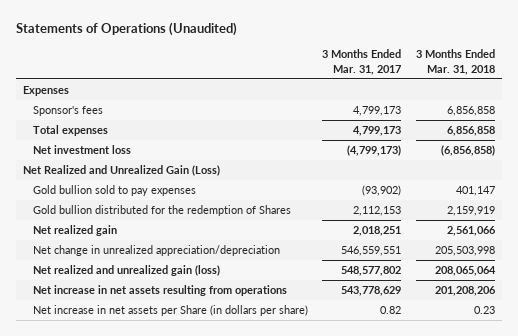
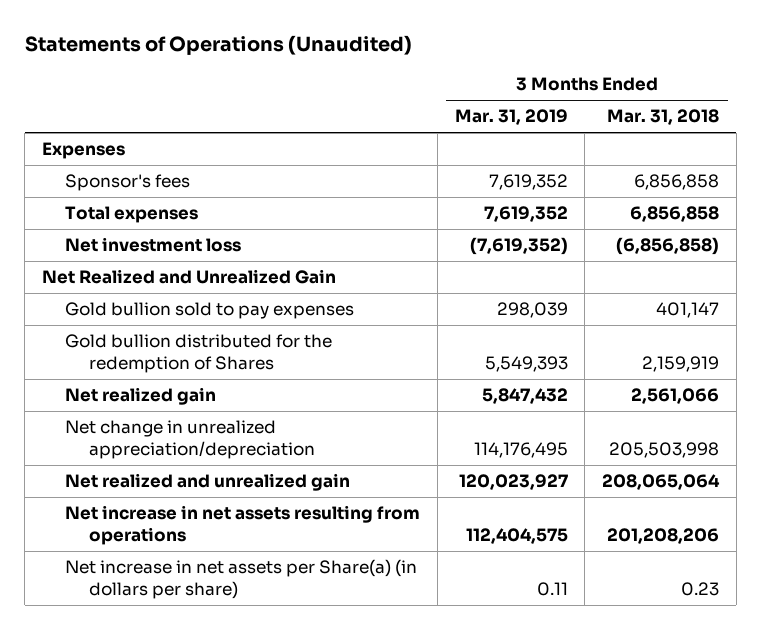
[322,49,402,75] 3 Months Ended Mar. 31, 2017 -> none
none -> [454,109,568,126] Mar. 31, 2019
[22,165,220,177] Net Realized and Unrealized Gain (Loss) -> [41,269,336,285] Net Realized and Unrealized Gain
[32,265,220,277] Net realized and unrealized gain (loss) -> [65,473,351,492] Net realized and unrealized gain
[32,305,308,317] Net increase in net assets per Share (in dollars per share) -> [65,559,418,599] Net increase in net assets per Share(a) (in dollars per share)

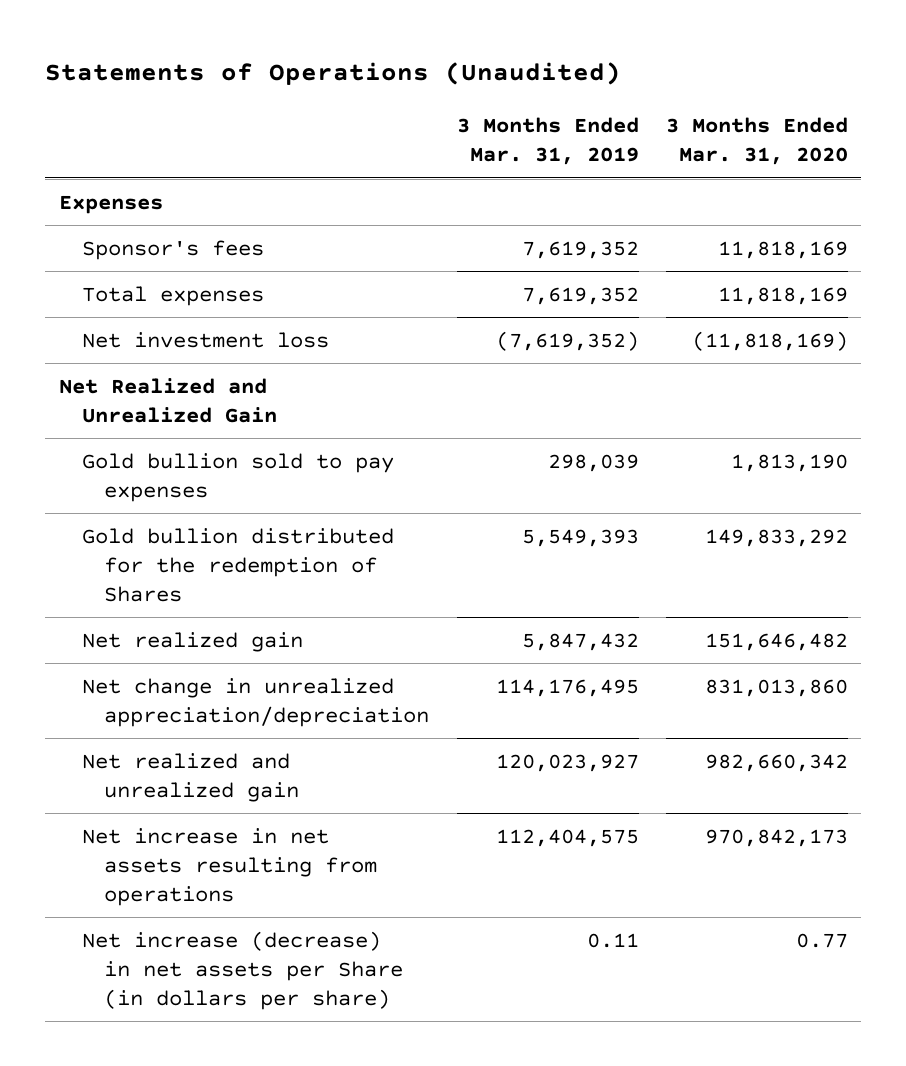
[606,109,719,126] Mar. 31, 2018 -> none
none -> [665,117,848,166] 3 Months Ended Mar. 31, 2020
[65,559,418,599] Net increase in net assets per Share(a) (in dollars per share) -> [81,930,404,1010] Net increase (decrease) in net assets per Share (in dollars per share)

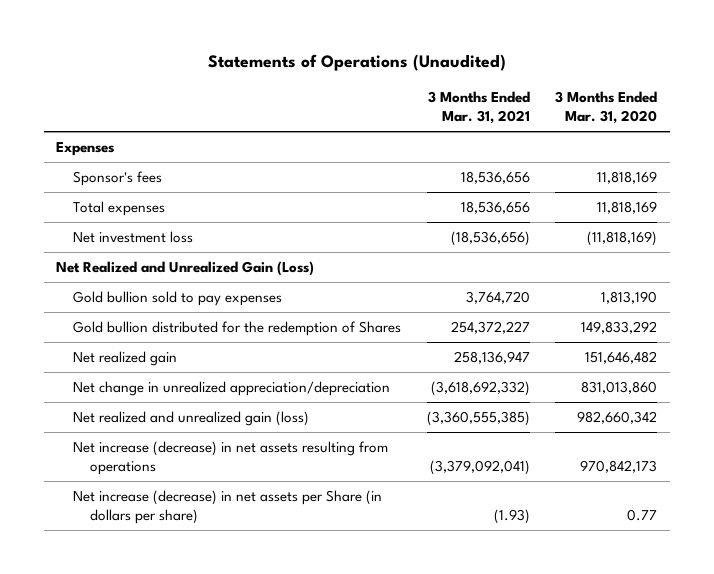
[456,117,639,166] 3 Months Ended Mar. 31, 2019 -> none
none -> [427,90,530,125] 3 Months Ended Mar. 31, 2021
[58,377,277,423] Net Realized and Unrealized Gain -> [56,260,315,276] Net Realized and Unrealized Gain (Loss)
[81,752,300,802] Net realized and unrealized gain -> [73,410,310,426] Net realized and unrealized gain (loss)
[81,827,378,906] Net increase in net assets resulting from operations -> [73,440,389,476] Net increase (decrease) in net assets resulting from operations

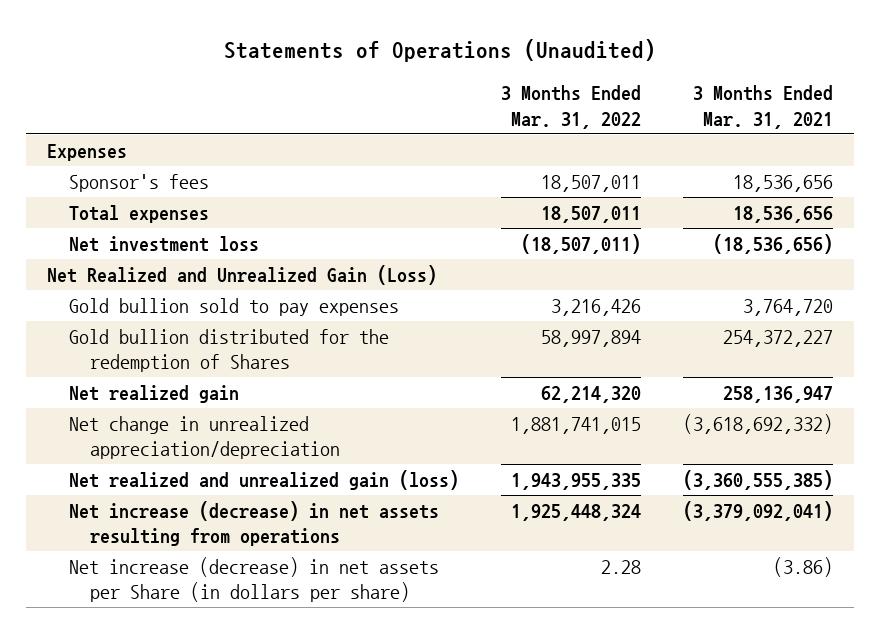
[555,90,658,125] 3 Months Ended Mar. 31, 2020 -> none
none -> [500,84,641,129] 3 Months Ended Mar. 31, 2022
[493,509,530,525] (1.93) -> [772,556,833,577] (3.86)

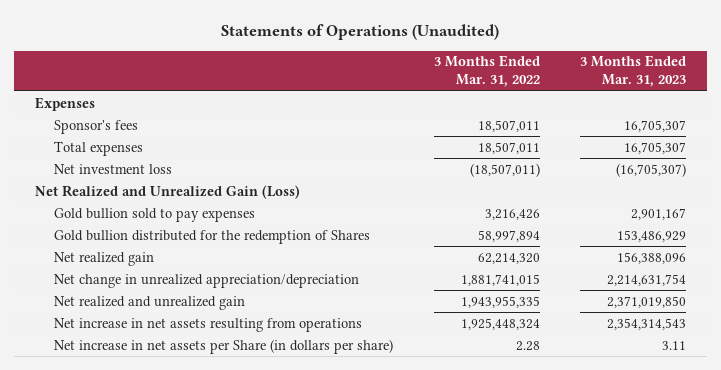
[692,84,833,129] 3 Months Ended Mar. 31, 2021 -> none
none -> [580,55,687,88] 3 Months Ended Mar. 31, 2023
[68,469,459,490] Net realized and unrealized gain (loss) -> [53,295,245,310] Net realized and unrealized gain
[68,500,439,547] Net increase (decrease) in net assets resulting from operations -> [53,317,362,332] Net increase in net assets resulting from operations
[68,556,439,603] Net increase (decrease) in net assets per Share (in dollars per share) -> [53,338,393,354] Net increase in net assets per Share (in dollars per share)

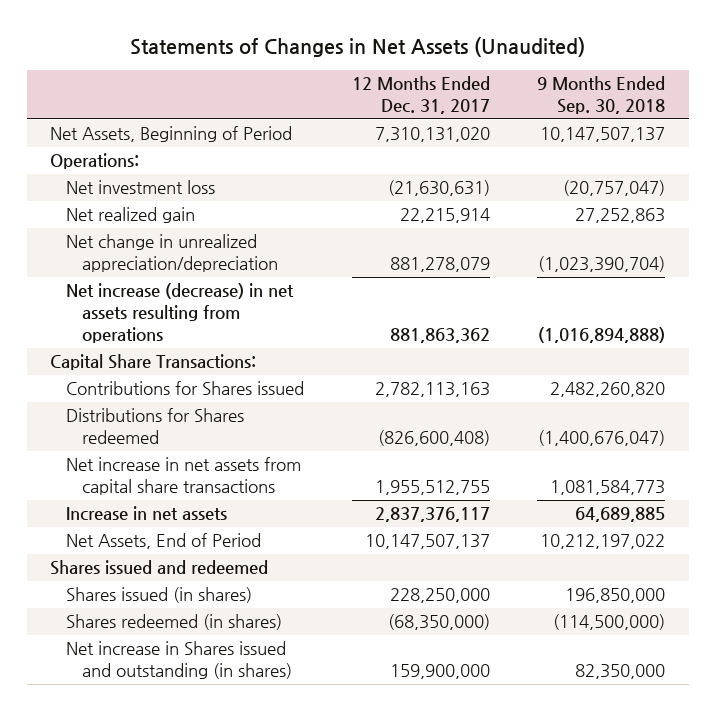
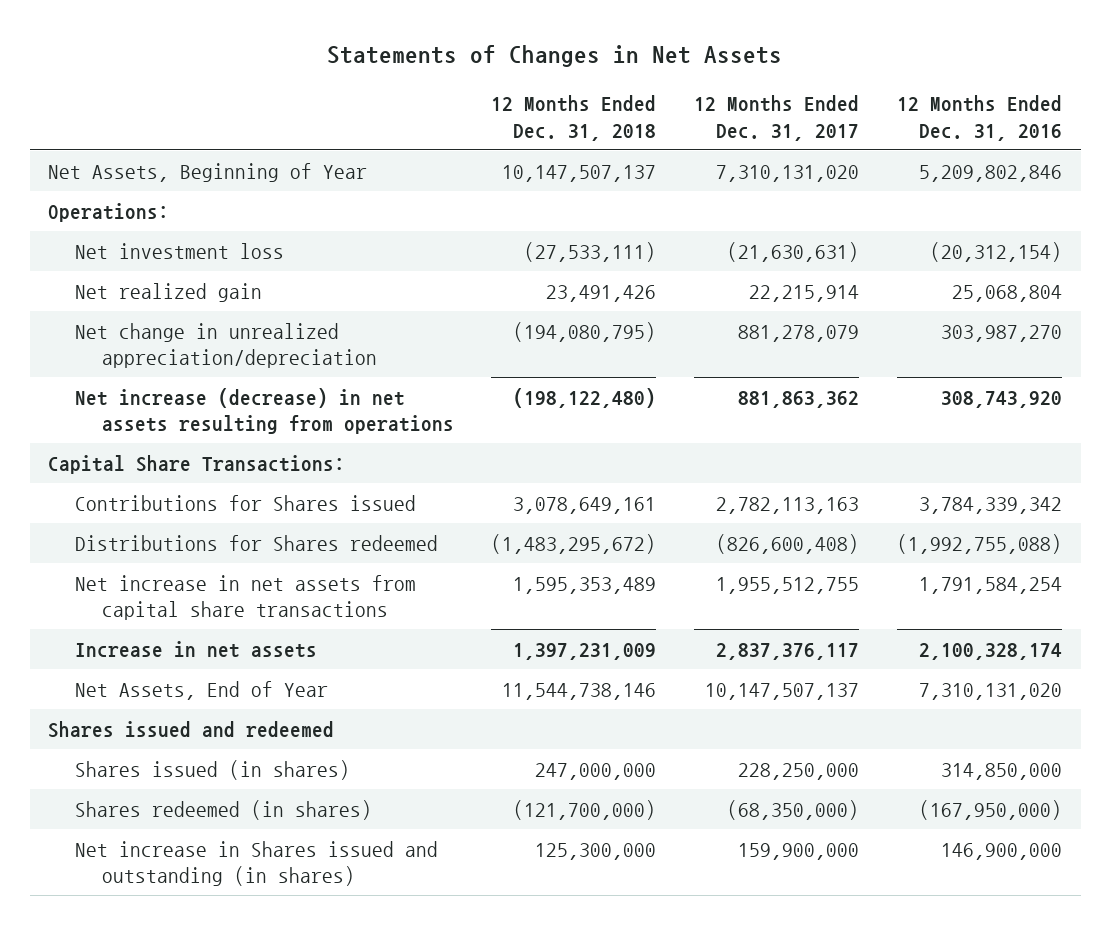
[129,36,585,57] Statements of Changes in Net Assets (Unaudited) -> [327,45,783,68] Statements of Changes in Net Assets
[537,76,666,115] 9 Months Ended Sep. 30, 2018 -> none
none -> [491,95,657,141] 12 Months Ended Dec. 31, 2018
none -> [896,95,1062,141] 12 Months Ended Dec. 31, 2016
[50,126,293,143] Net Assets, Beginning of Period -> [48,162,368,182] Net Assets, Beginning of Year
[66,533,262,550] Net Assets, End of Period -> [75,680,329,700] Net Assets, End of Year

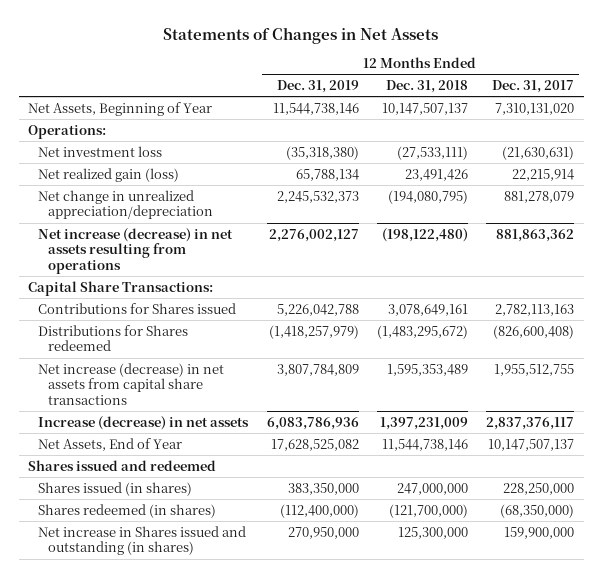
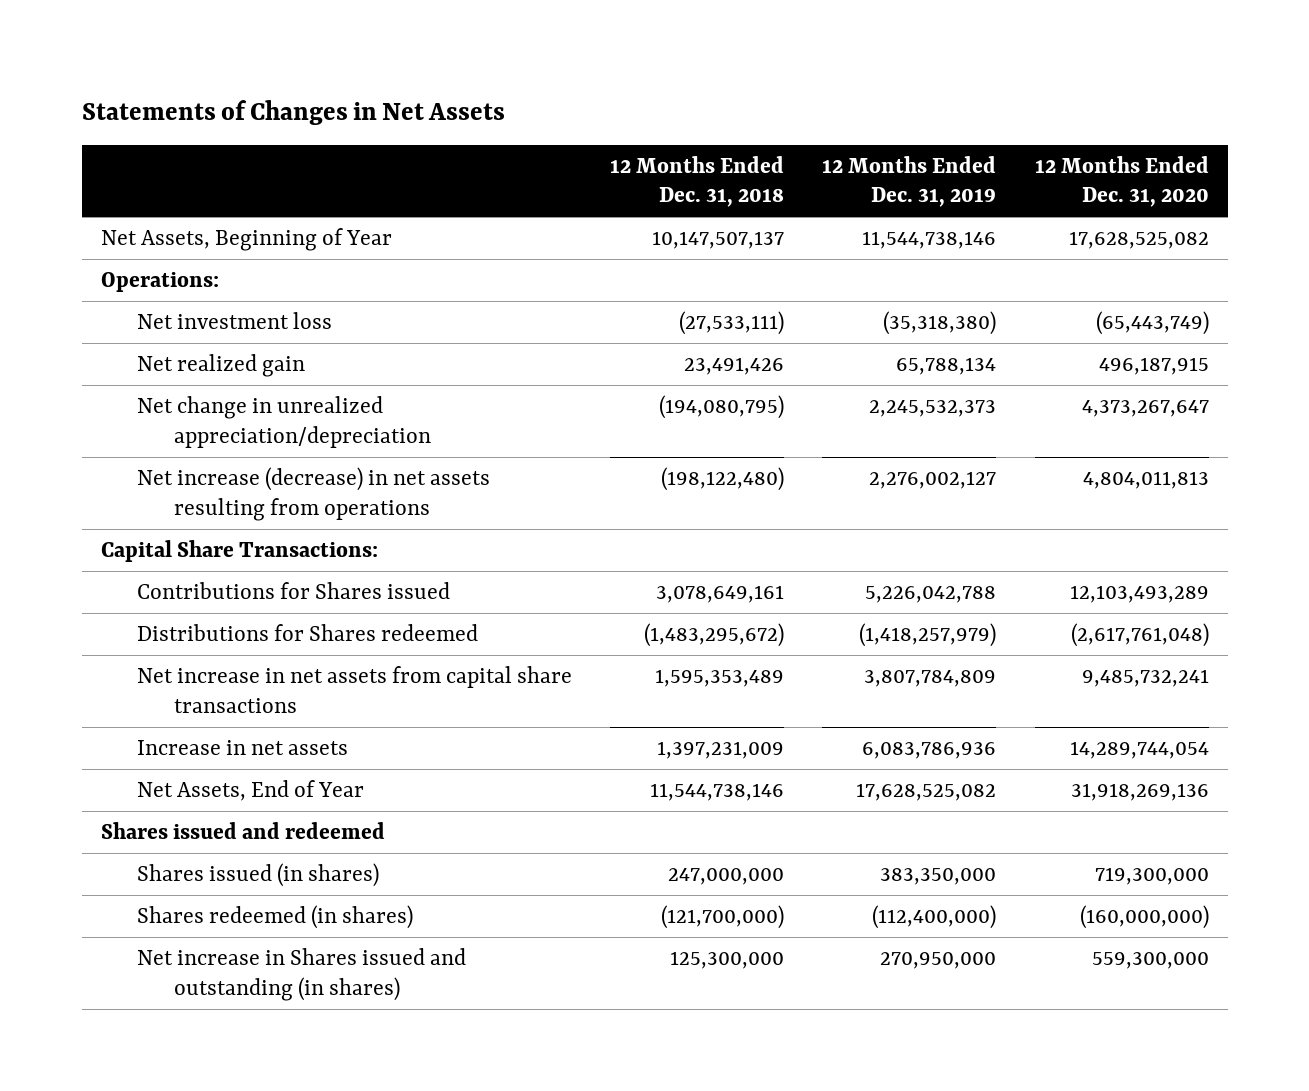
[492,80,575,94] Dec. 31, 2017 -> none
none -> [1034,155,1209,208] 12 Months Ended Dec. 31, 2020
[38,167,180,182] Net realized gain (loss) -> [137,354,306,378] Net realized gain
[38,362,225,406] Net increase (decrease) in net assets from capital share transactions -> [137,666,573,713] Net increase in net assets from capital share transactions
[38,415,250,430] Increase (decrease) in net assets -> [137,740,349,756] Increase in net assets

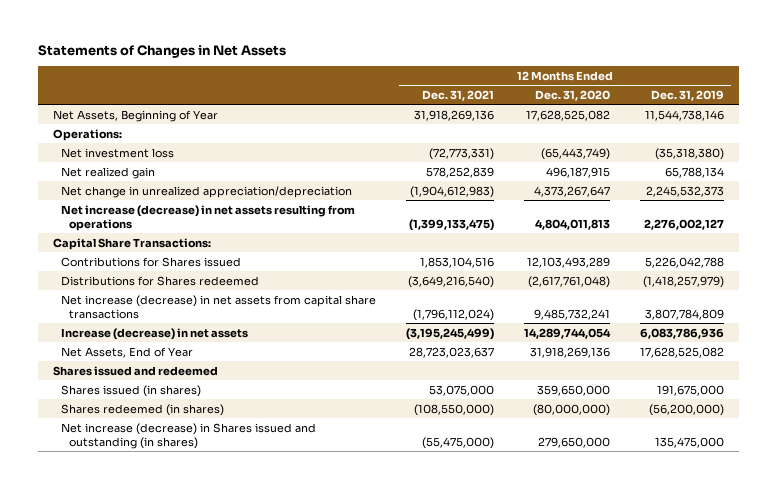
[610,155,785,208] 12 Months Ended Dec. 31, 2018 -> none
none -> [422,89,495,101] Dec. 31, 2021
[137,666,573,713] Net increase in net assets from capital share transactions -> [61,294,377,319] Net increase (decrease) in net assets from capital share transactions
[137,740,349,756] Increase in net assets -> [61,327,249,340] Increase (decrease) in net assets
[880,868,997,886] 383,350,000 -> [656,384,724,396] 191,675,000
[1094,867,1209,886] 719,300,000 -> [536,384,610,396] 359,650,000
[872,905,997,930] (112,400,000) -> [648,403,724,416] (56,200,000)
[1079,905,1209,930] (160,000,000) -> [532,403,610,416] (80,000,000)
[137,948,467,1001] Net increase in Shares issued and outstanding (in shares) -> [61,422,317,449] Net increase (decrease) in Shares issued and outstanding (in shares)
[880,952,997,970] 270,950,000 -> [654,436,724,448] 135,475,000
[1091,952,1209,970] 559,300,000 -> [537,436,610,448] 279,650,000

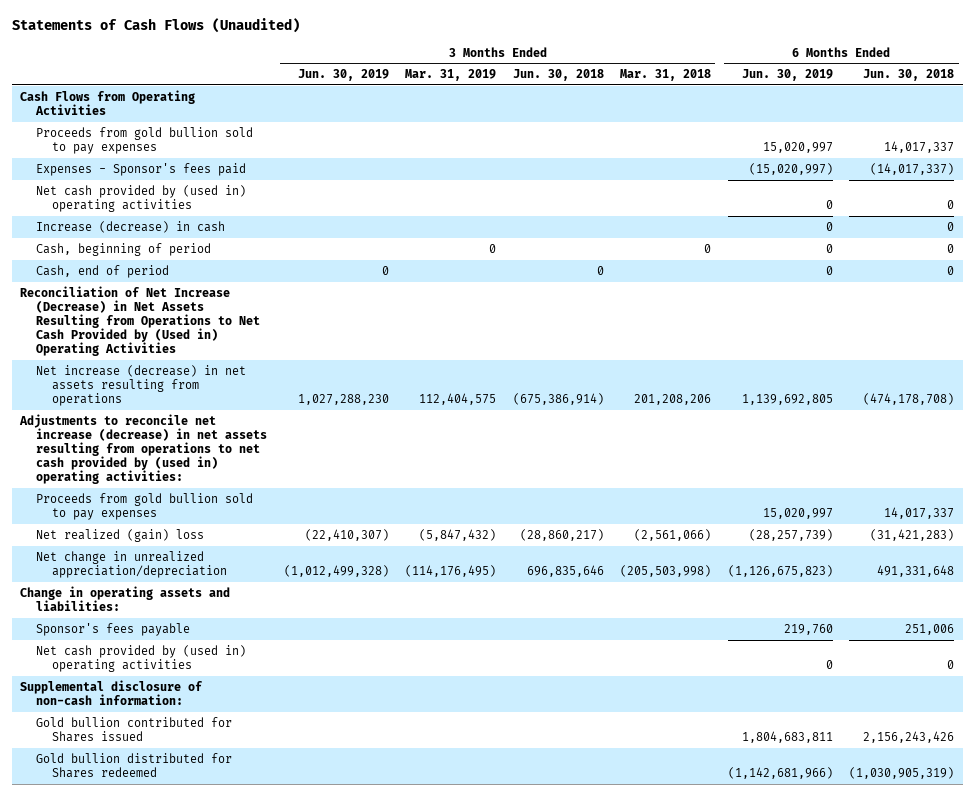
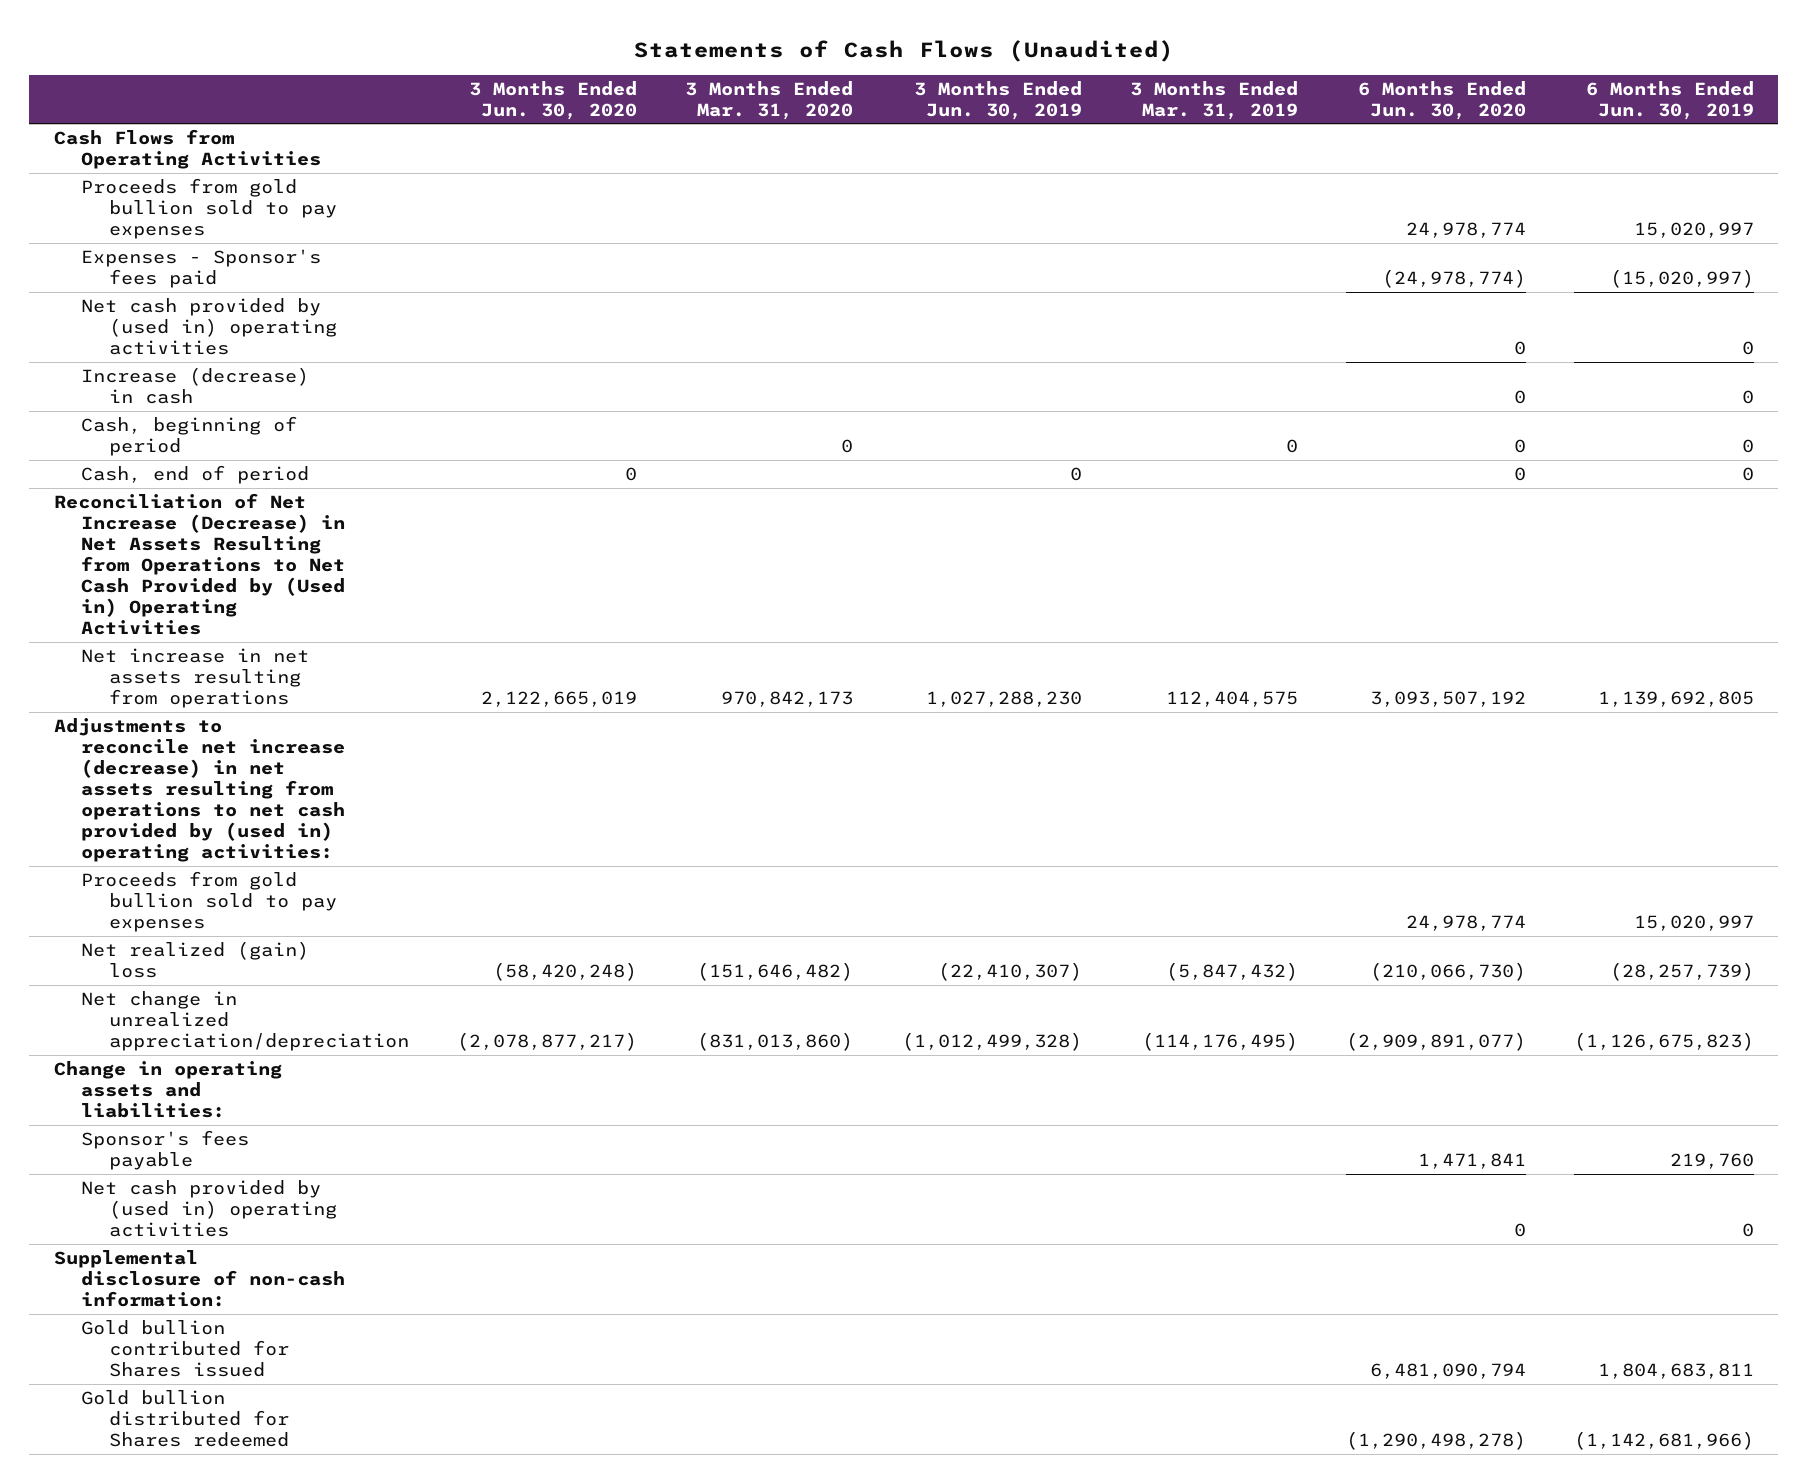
[512,69,604,82] Jun. 30, 2018 -> none
[620,69,712,82] Mar. 31, 2018 -> none
[863,69,955,82] Jun. 30, 2018 -> none
none -> [469,80,638,120] 3 Months Ended Jun. 30, 2020
none -> [685,80,854,120] 3 Months Ended Mar. 31, 2020
none -> [1358,80,1527,120] 6 Months Ended Jun. 30, 2020
[36,364,247,407] Net increase (decrease) in net assets resulting from operations -> [81,648,310,709] Net increase in net assets resulting from operations

